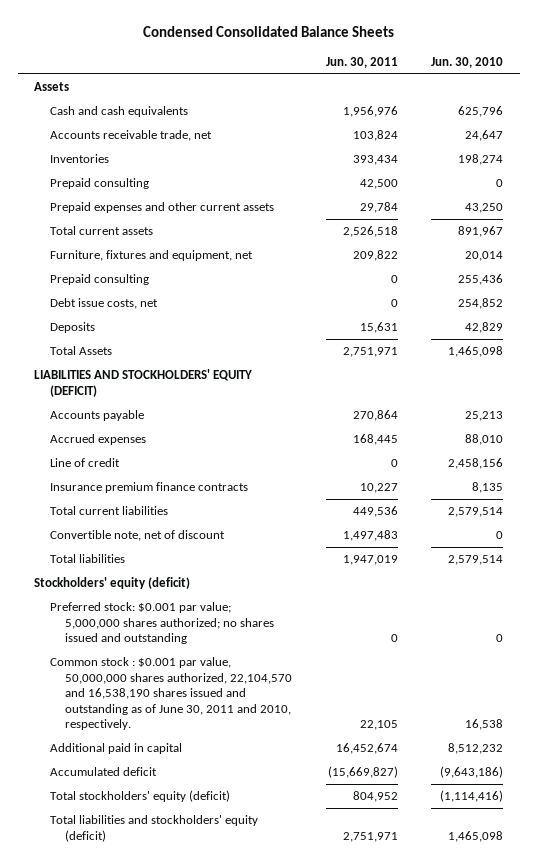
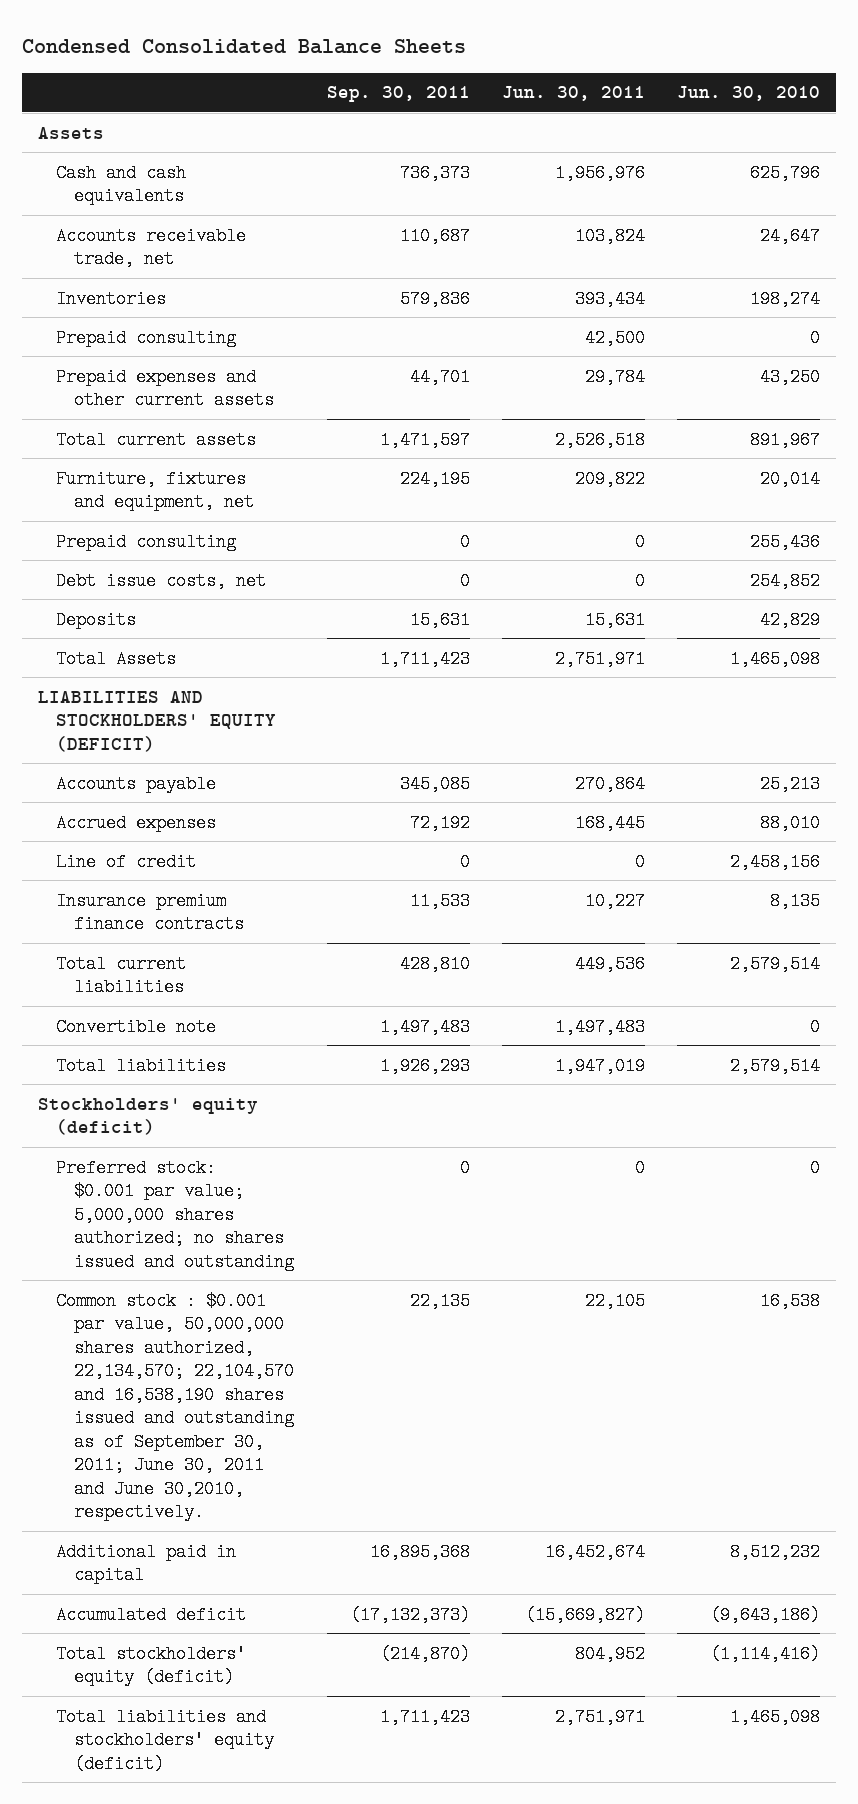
none -> [326,86,470,103] Sep. 30, 2011
[49,530,225,542] Convertible note, net of discount -> [56,1017,217,1036] Convertible note
[49,657,293,731] Common stock : $0.001 par value, 50,000,000 shares authorized, 22,104,570 and 16,538,190 shares issued and outstanding as of June 30, 2011 and 2010, respectively. -> [56,1291,295,1522] Common stock : $0.001 par value, 50,000,000 shares authorized, 22,134,570; 22,104,570 and 16,538,190 shares issued and outstanding as of September 30, 2011; June 30, 2011 and June 30,2010, respectively.

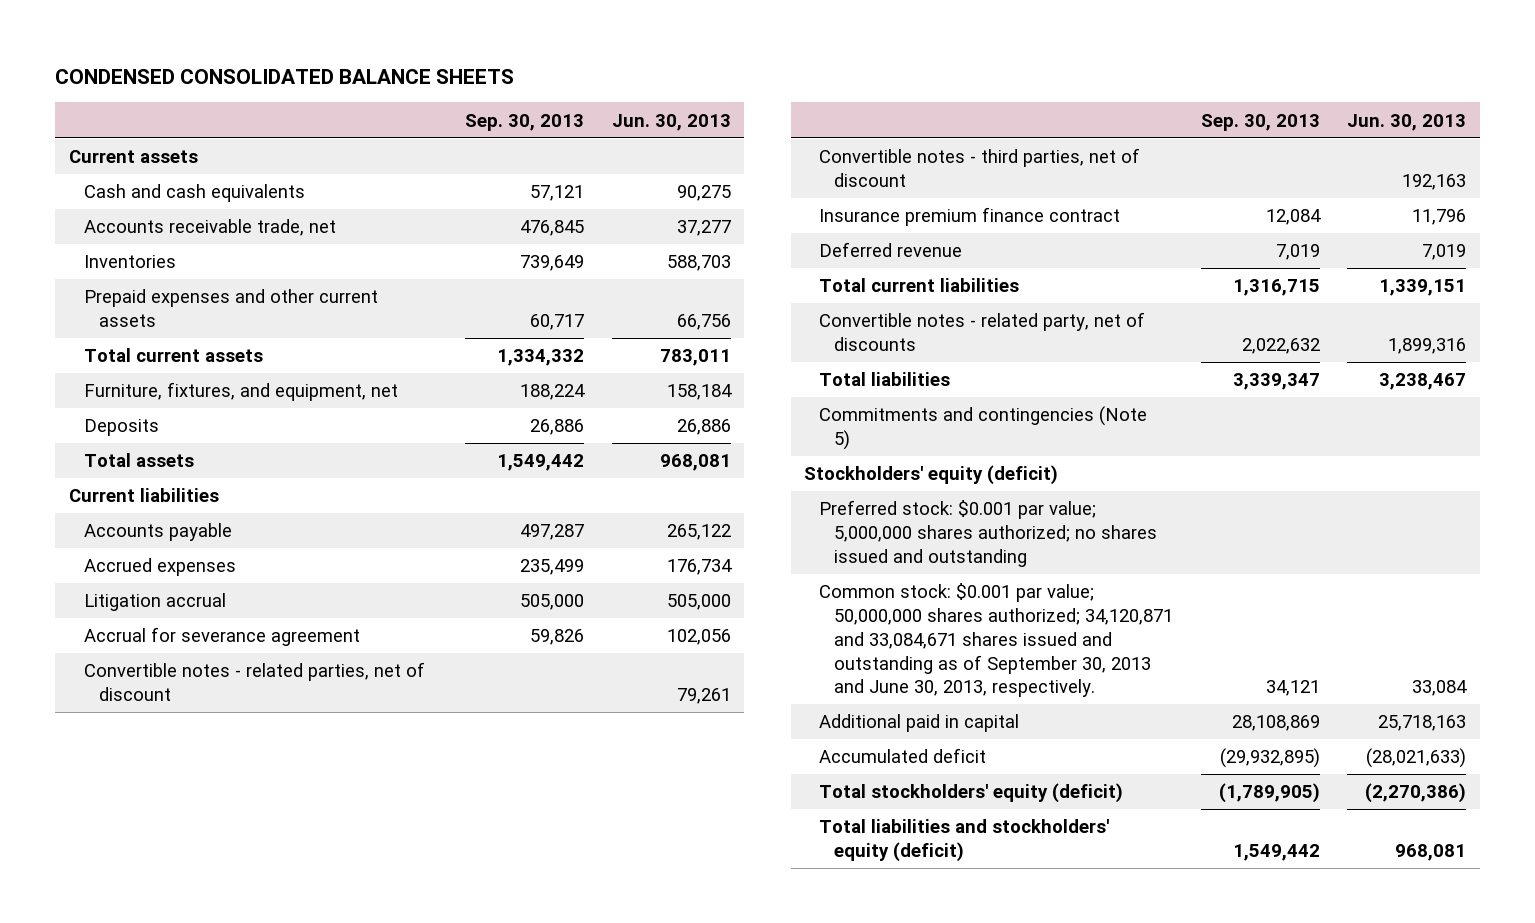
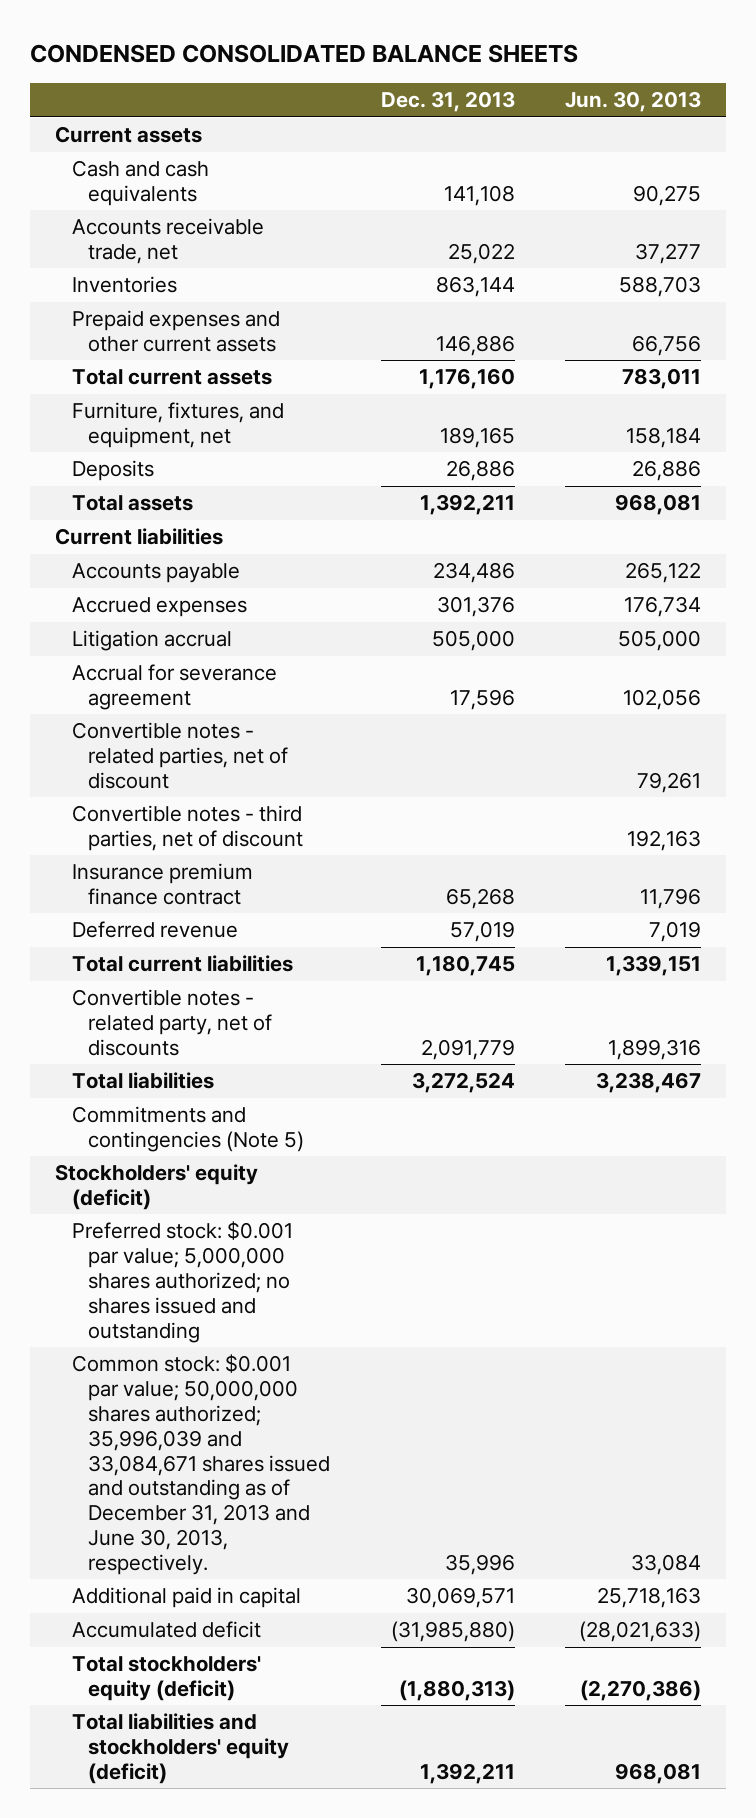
[465,113,585,131] Sep. 30, 2013 -> none
none -> [380,91,515,113] Dec. 31, 2013
[819,583,1174,698] Common stock: $0.001 par value; 50,000,000 shares authorized; 34,120,871 and 33,084,671 shares issued and outstanding as of September 30, 2013 and June 30, 2013, respectively. -> [71,1354,331,1575] Common stock: $0.001 par value; 50,000,000 shares authorized; 35,996,039 and 33,084,671 shares issued and outstanding as of December 31, 2013 and June 30, 2013, respectively.

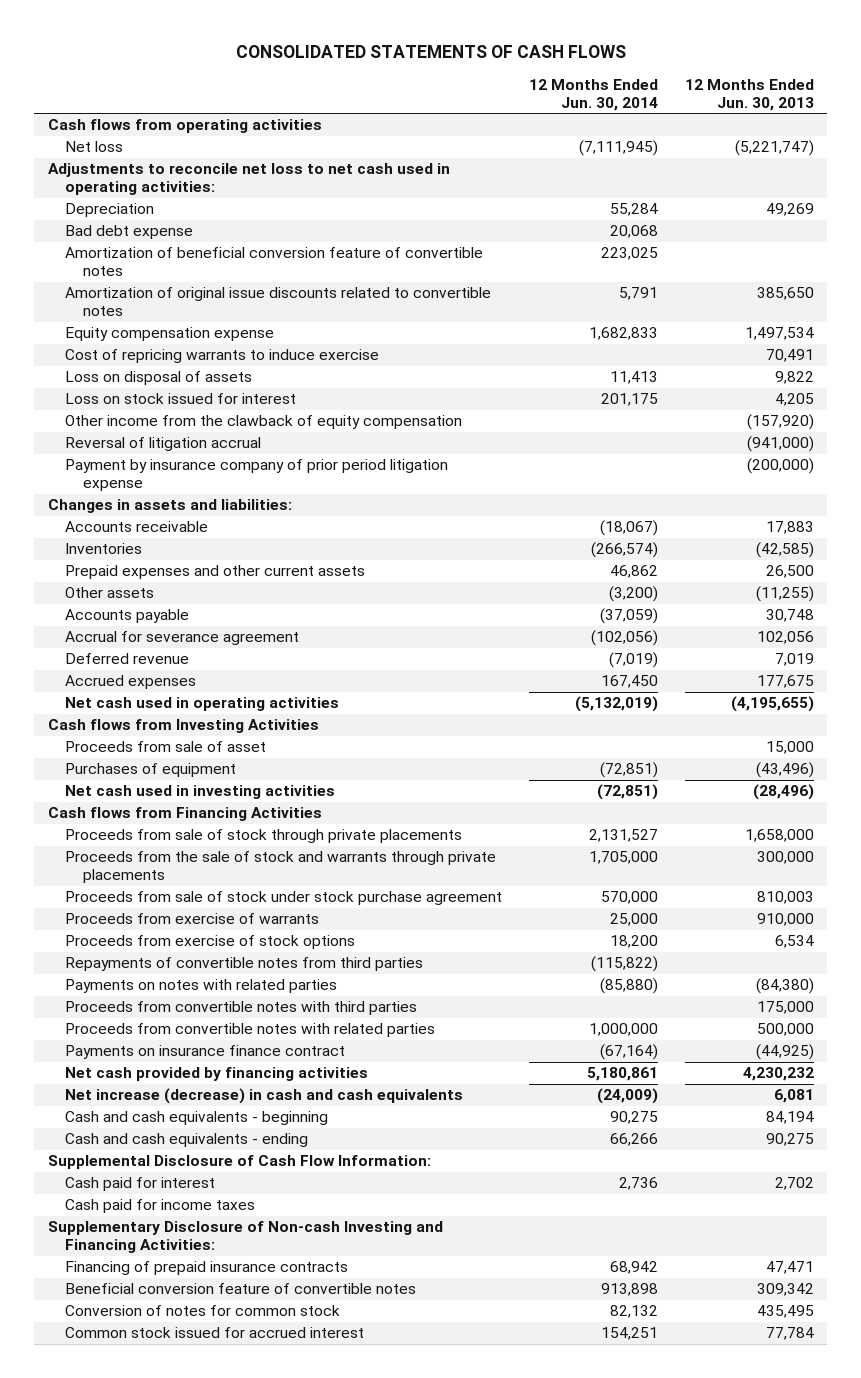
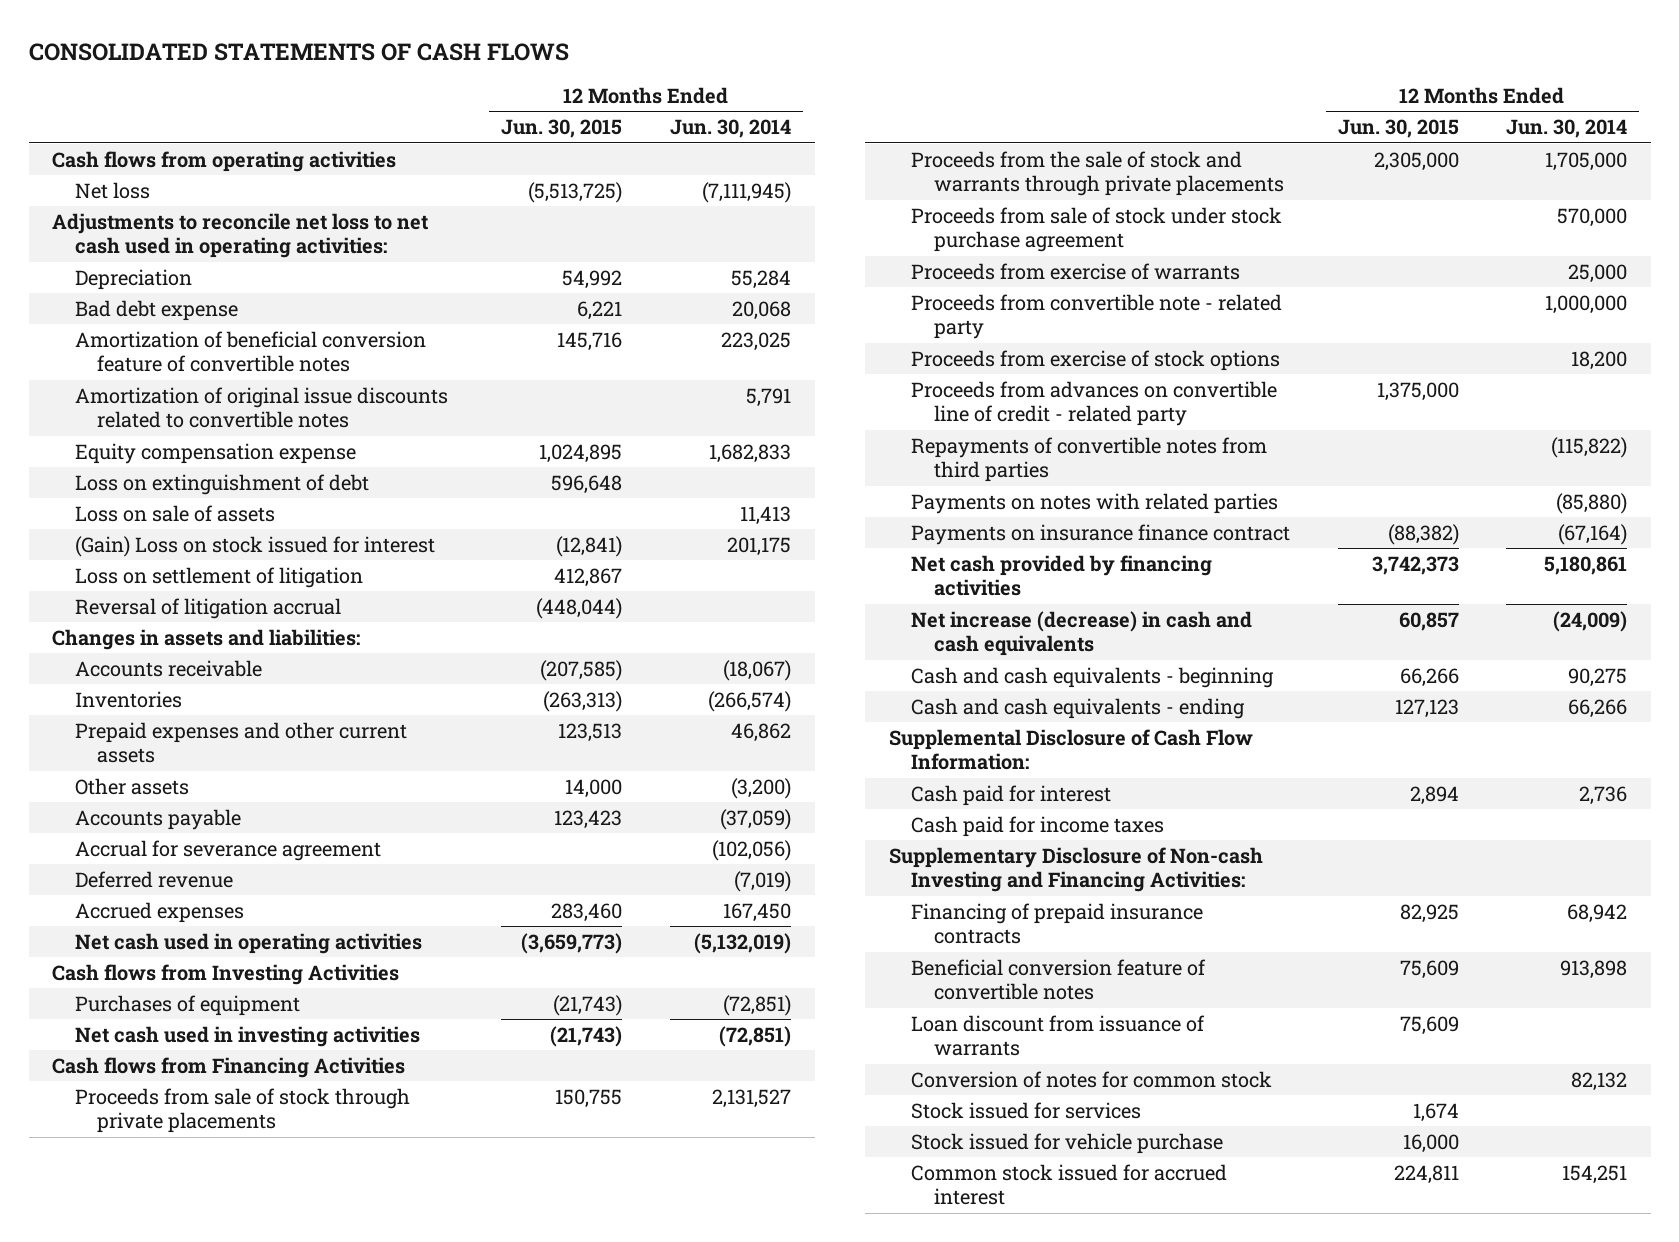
[684,78,814,111] 12 Months Ended Jun. 30, 2013 -> none
none -> [501,119,623,139] Jun. 30, 2015
[65,349,380,364] Cost of repricing warrants to induce exercise -> none
[65,415,463,430] Other income from the clawback of equity compensation -> none
none -> [74,473,369,495] Loss on extinguishment of debt
[65,371,253,386] Loss on disposal of assets -> [74,504,275,522] Loss on sale of assets
[65,393,297,405] Loss on stock issued for interest -> [74,535,435,557] (Gain) Loss on stock issued for interest
none -> [74,566,363,588] Loss on settlement of litigation
[65,459,449,492] Payment by insurance company of prior period litigation expense -> none
[65,741,267,753] Proceeds from sale of asset -> none
none -> [911,293,1283,340] Proceeds from convertible note - related party
none -> [911,380,1278,427] Proceeds from advances on convertible line of credit - related party
[65,1001,418,1016] Proceeds from convertible notes with third parties -> none
[65,1023,436,1038] Proceeds from convertible notes with related parties -> none
none -> [911,1014,1206,1057] Loan discount from issuance of warrants
none -> [911,1101,1142,1119] Stock issued for services
none -> [911,1132,1224,1154] Stock issued for vehicle purchase

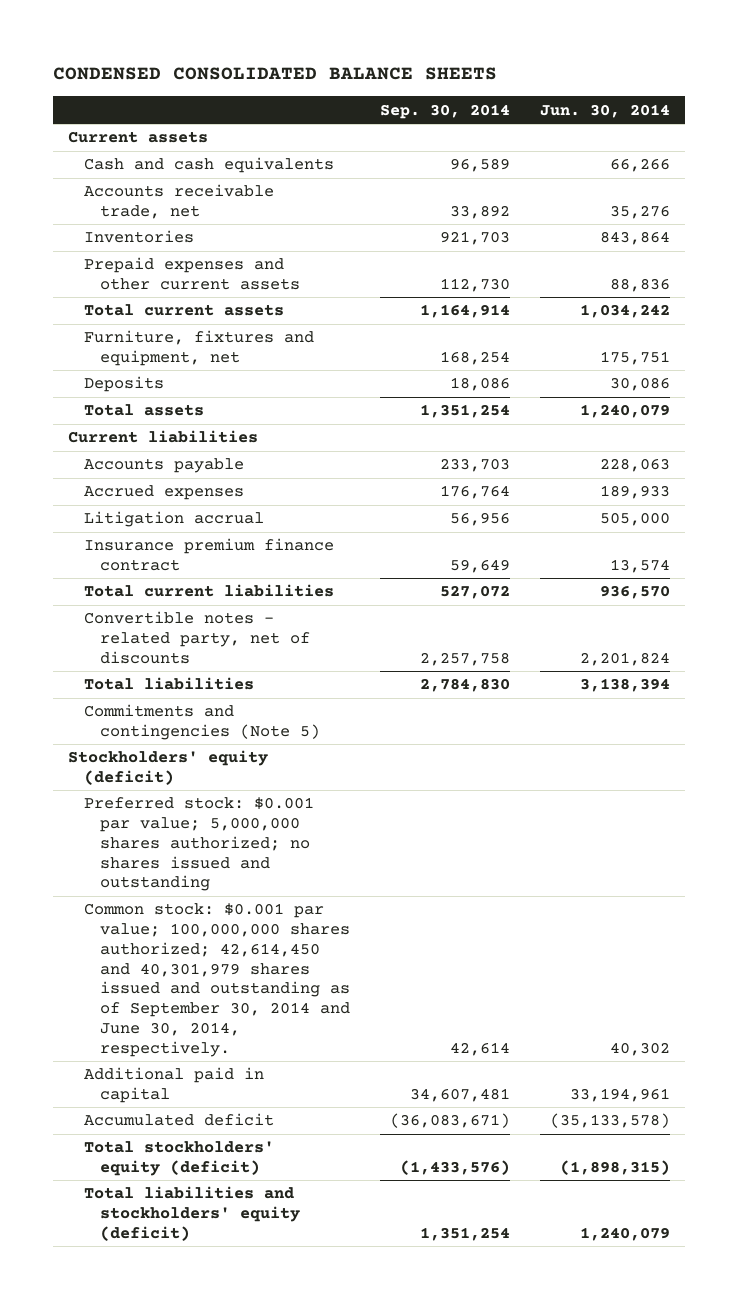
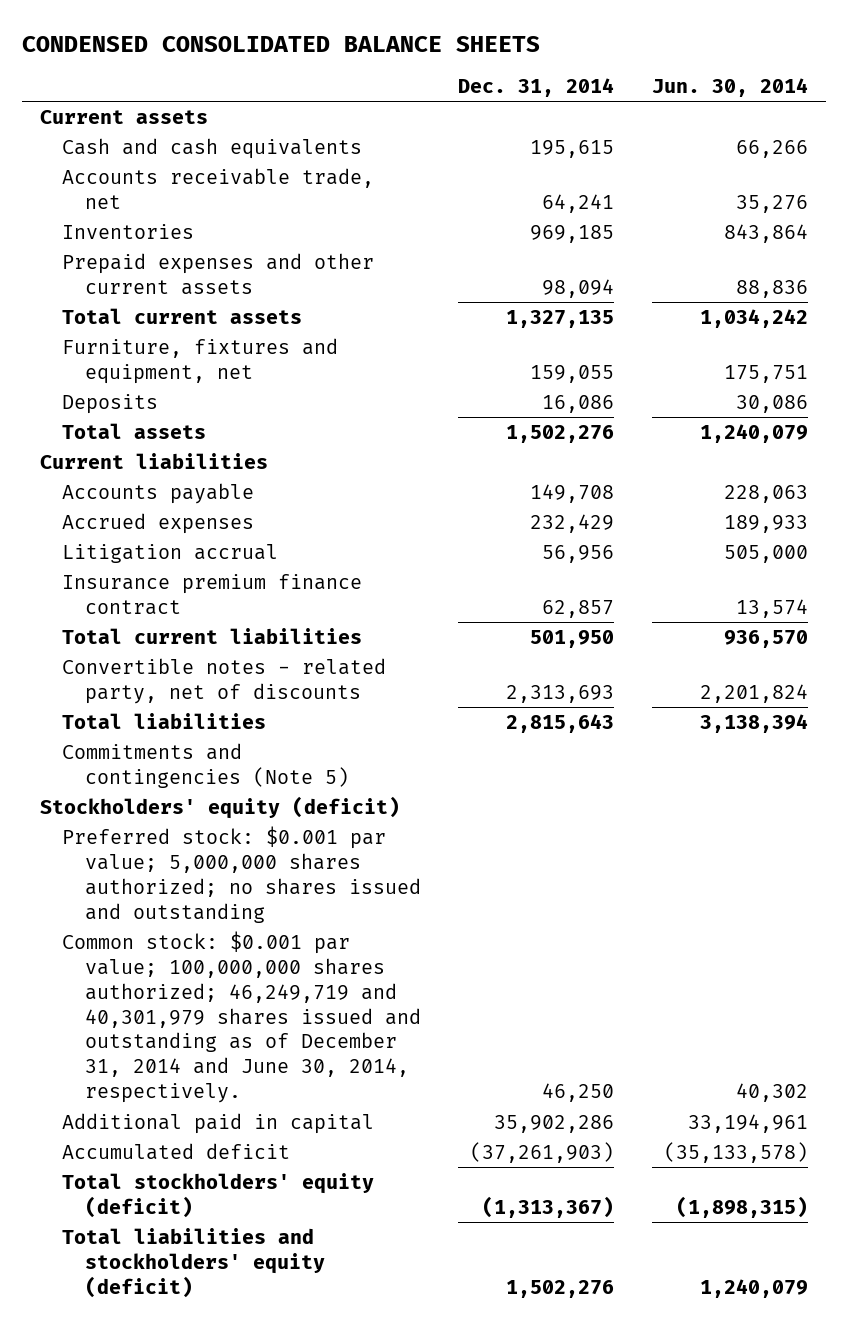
[380,103,511,119] Sep. 30, 2014 -> none
none -> [458,77,615,97] Dec. 31, 2014
[84,903,351,1057] Common stock: $0.001 par value; 100,000,000 shares authorized; 42,614,450 and 40,301,979 shares issued and outstanding as of September 30, 2014 and June 30, 2014, respectively. -> [62,931,421,1104] Common stock: $0.001 par value; 100,000,000 shares authorized; 46,249,719 and 40,301,979 shares issued and outstanding as of December 31, 2014 and June 30, 2014, respectively.

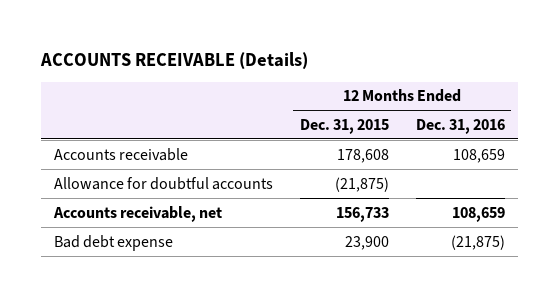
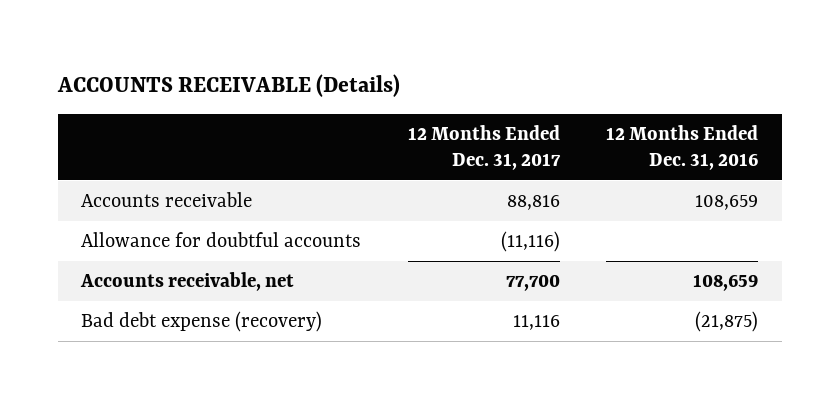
[299,118,389,134] Dec. 31, 2015 -> none
none -> [407,124,561,170] 12 Months Ended Dec. 31, 2017
[54,234,174,251] Bad debt expense -> [81,311,323,333] Bad debt expense (recovery)

